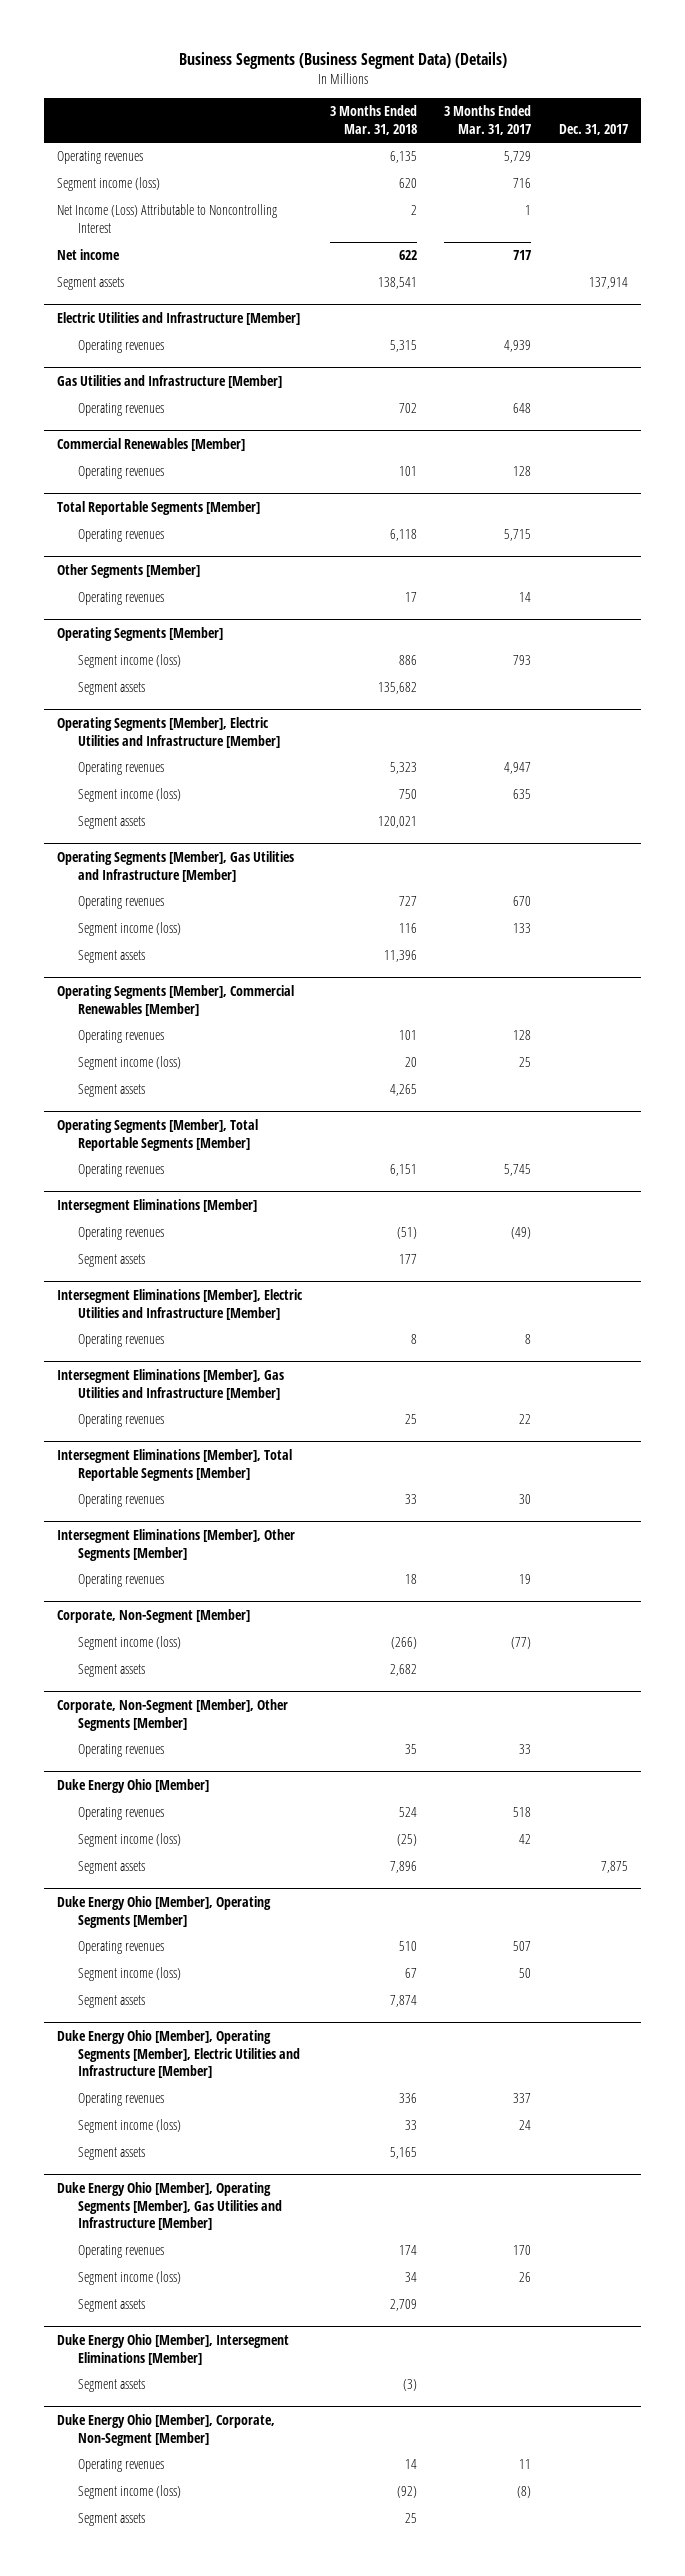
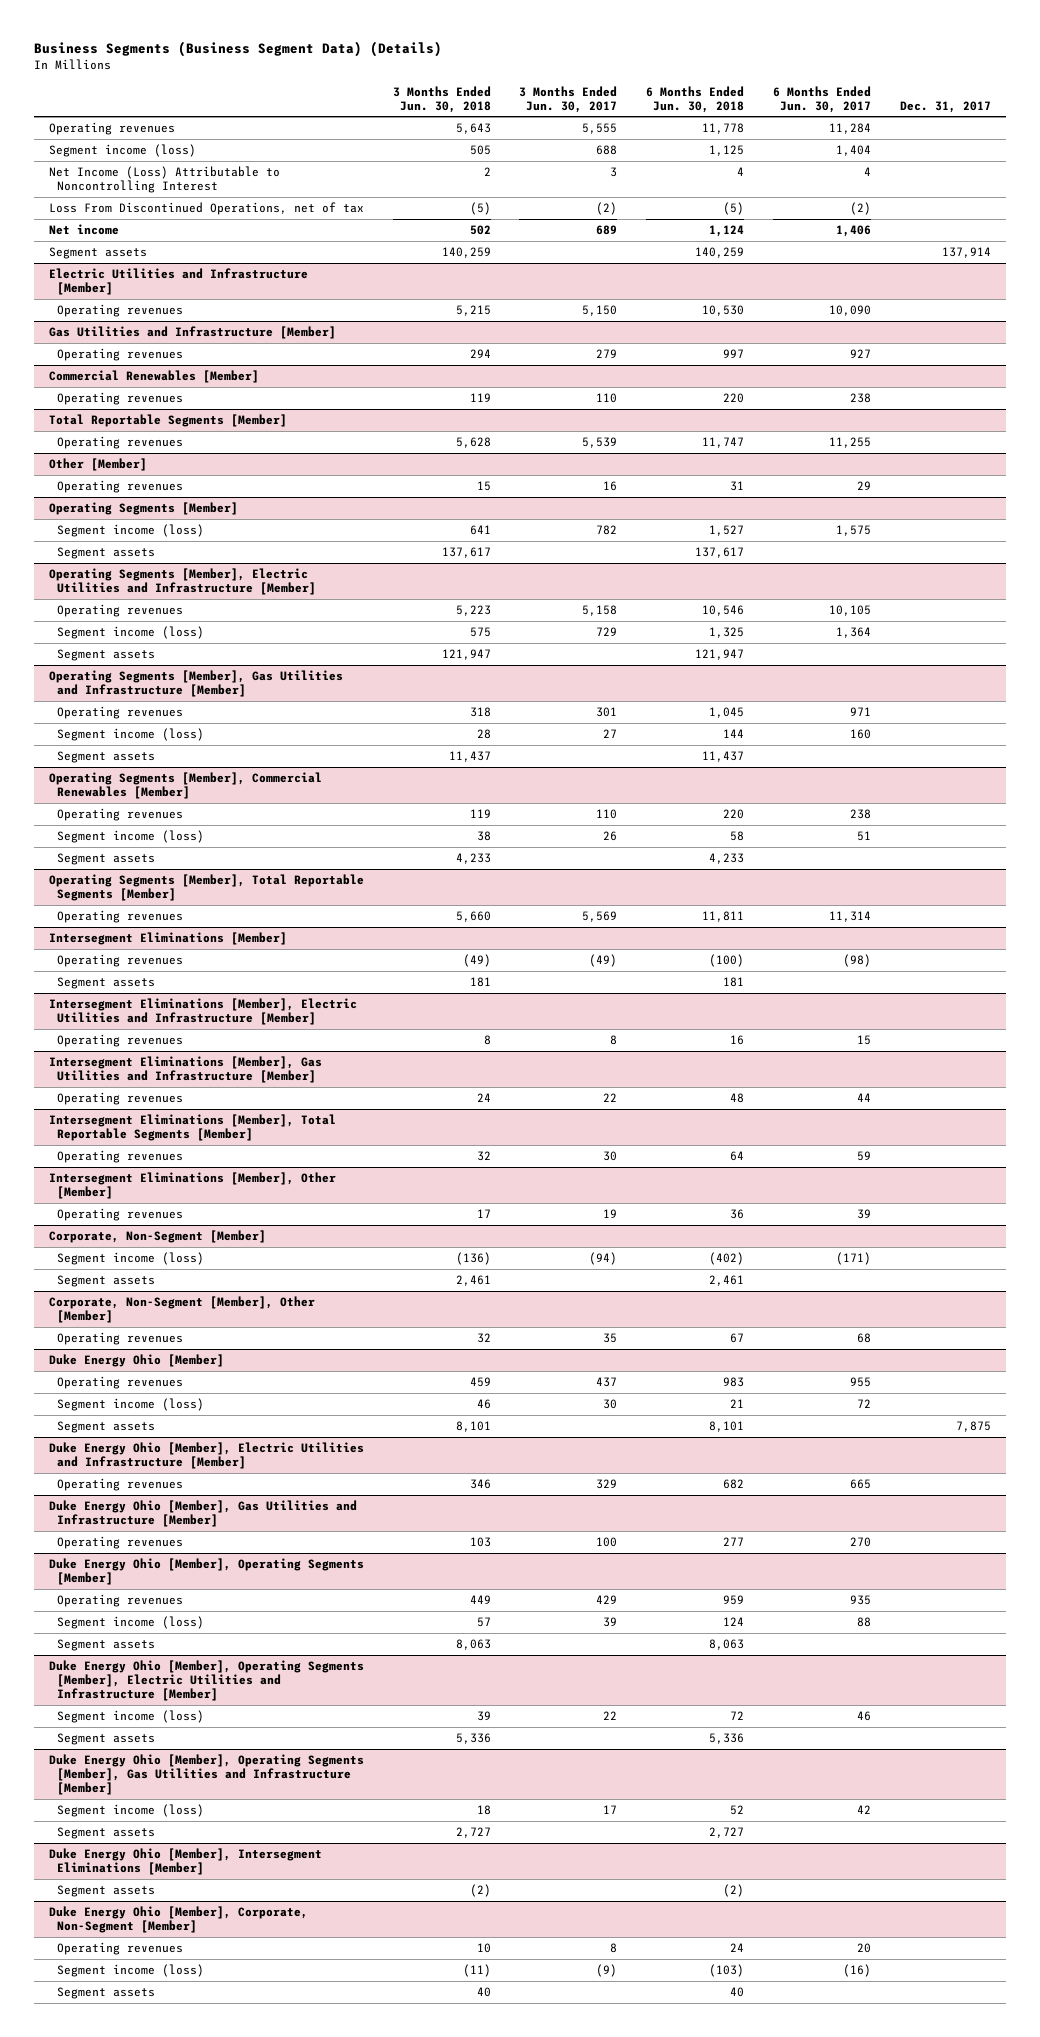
[329,105,417,135] 3 Months Ended Mar. 31, 2018 -> none
[444,105,532,135] 3 Months Ended Mar. 31, 2017 -> none
none -> [392,85,491,113] 3 Months Ended Jun. 30, 2018
none -> [519,85,618,113] 3 Months Ended Jun. 30, 2017
none -> [646,85,745,113] 6 Months Ended Jun. 30, 2018
none -> [773,85,872,113] 6 Months Ended Jun. 30, 2017
none -> [48,202,364,216] Loss From Discontinued Operations, net of tax
[57,564,201,579] Other Segments [Member] -> [48,458,147,472] Other [Member]
[57,1529,296,1561] Intersegment Eliminations [Member], Other Segments [Member] -> [48,1172,336,1200] Intersegment Eliminations [Member], Other [Member]
[57,1699,289,1731] Corporate, Non-Segment [Member], Other Segments [Member] -> [48,1296,315,1324] Corporate, Non-Segment [Member], Other [Member]
none -> [48,1442,364,1470] Duke Energy Ohio [Member], Electric Utilities and Infrastructure [Member]
none -> [57,1478,184,1492] Operating revenues
none -> [48,1500,357,1528] Duke Energy Ohio [Member], Gas Utilities and Infrastructure [Member]
none -> [57,1536,184,1550] Operating revenues
[78,2093,165,2107] Operating revenues -> none
[78,2245,165,2259] Operating revenues -> none

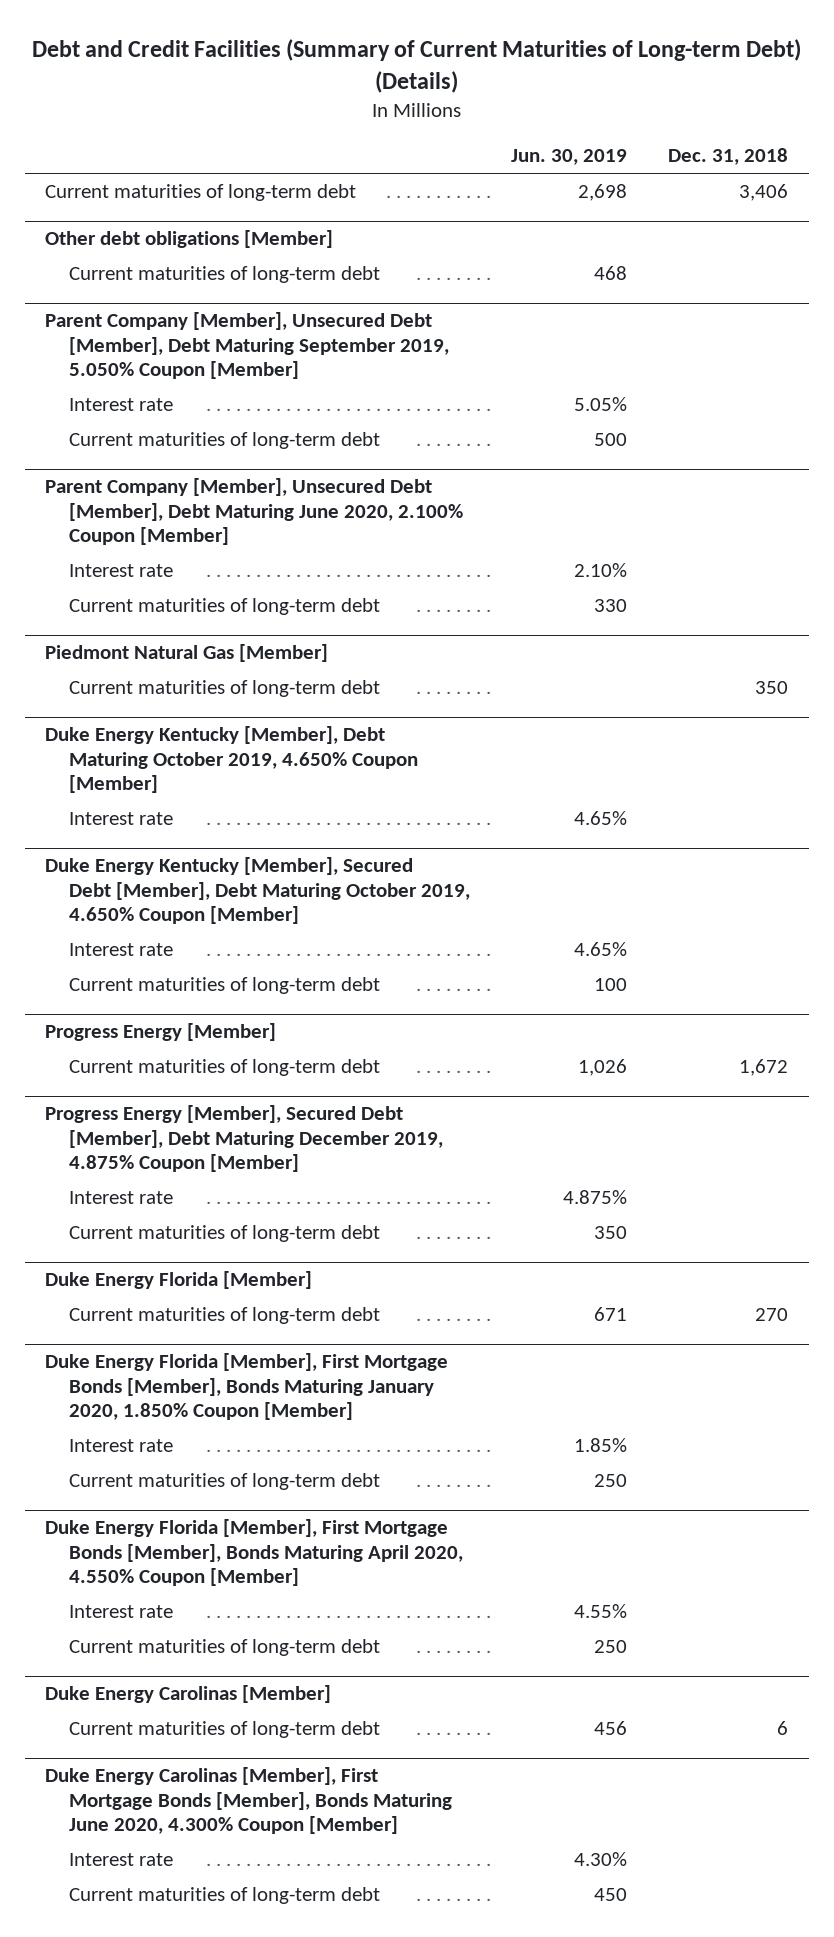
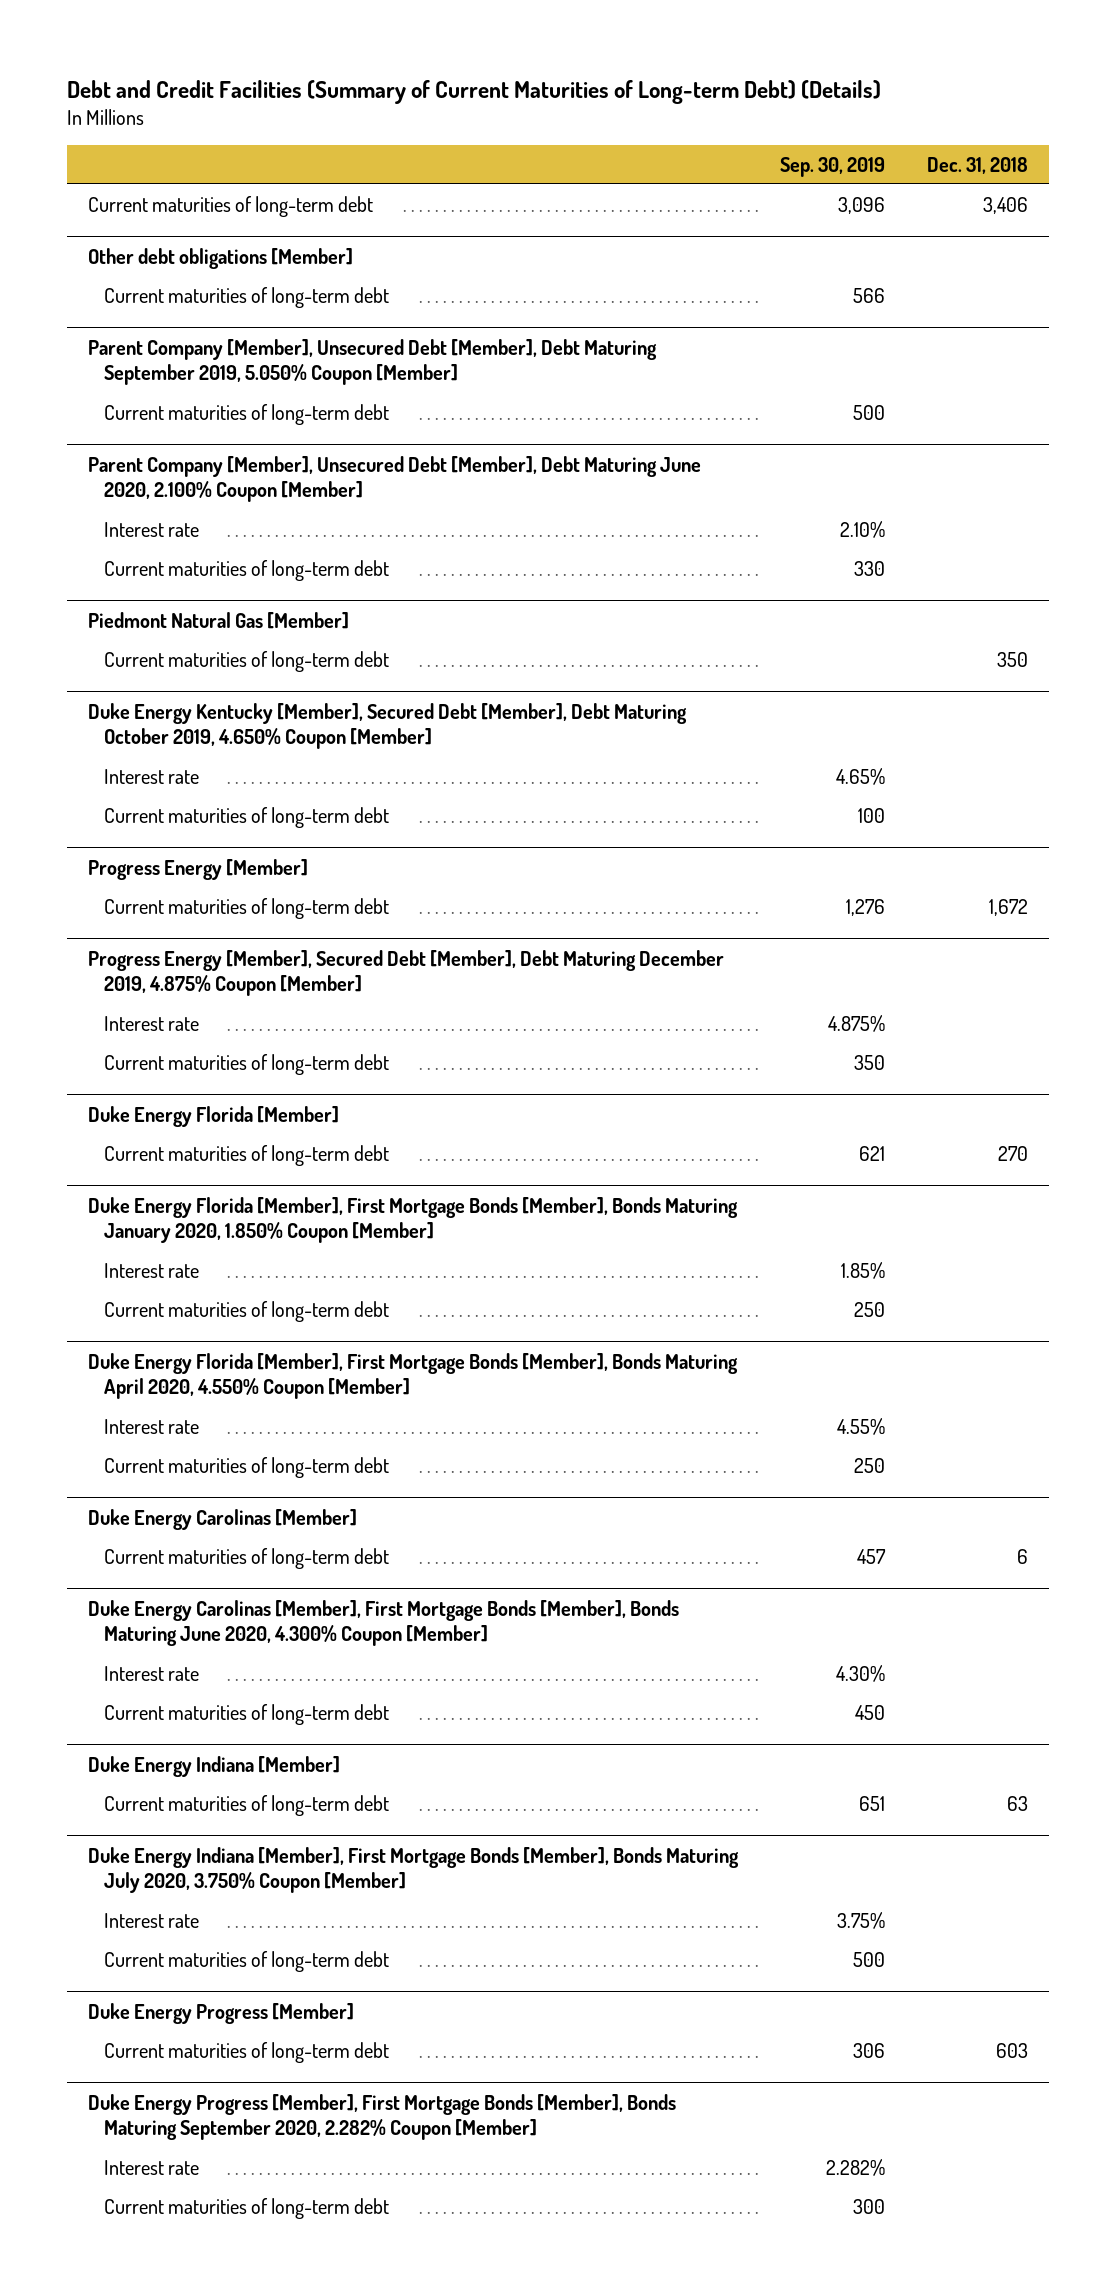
[511,149,628,166] Jun. 30, 2019 -> none
none -> [779,156,885,177] Sep. 30, 2019
[69,398,174,412] Interest rate -> none
[45,726,419,794] Duke Energy Kentucky [Member], Debt Maturing October 2019, 4.650% Coupon [Member] -> none
[69,812,174,826] Interest rate -> none
none -> [88,1755,341,1777] Duke Energy Indiana [Member]
none -> [103,1794,389,1816] Current maturities of long-term debt
none -> [88,1846,740,1894] Duke Energy Indiana [Member], First Mortgage Bonds [Member], Bonds Maturing July 2020, 3.750% Coupon [Member]
none -> [103,1912,199,1928] Interest rate
none -> [103,1950,389,1972] Current maturities of long-term debt
none -> [88,2002,355,2024] Duke Energy Progress [Member]
none -> [103,2041,389,2063] Current maturities of long-term debt
none -> [88,2093,677,2141] Duke Energy Progress [Member], First Mortgage Bonds [Member], Bonds Maturing September 2020, 2.282% Coupon [Member]
none -> [103,2159,199,2175] Interest rate
none -> [103,2197,389,2219] Current maturities of long-term debt

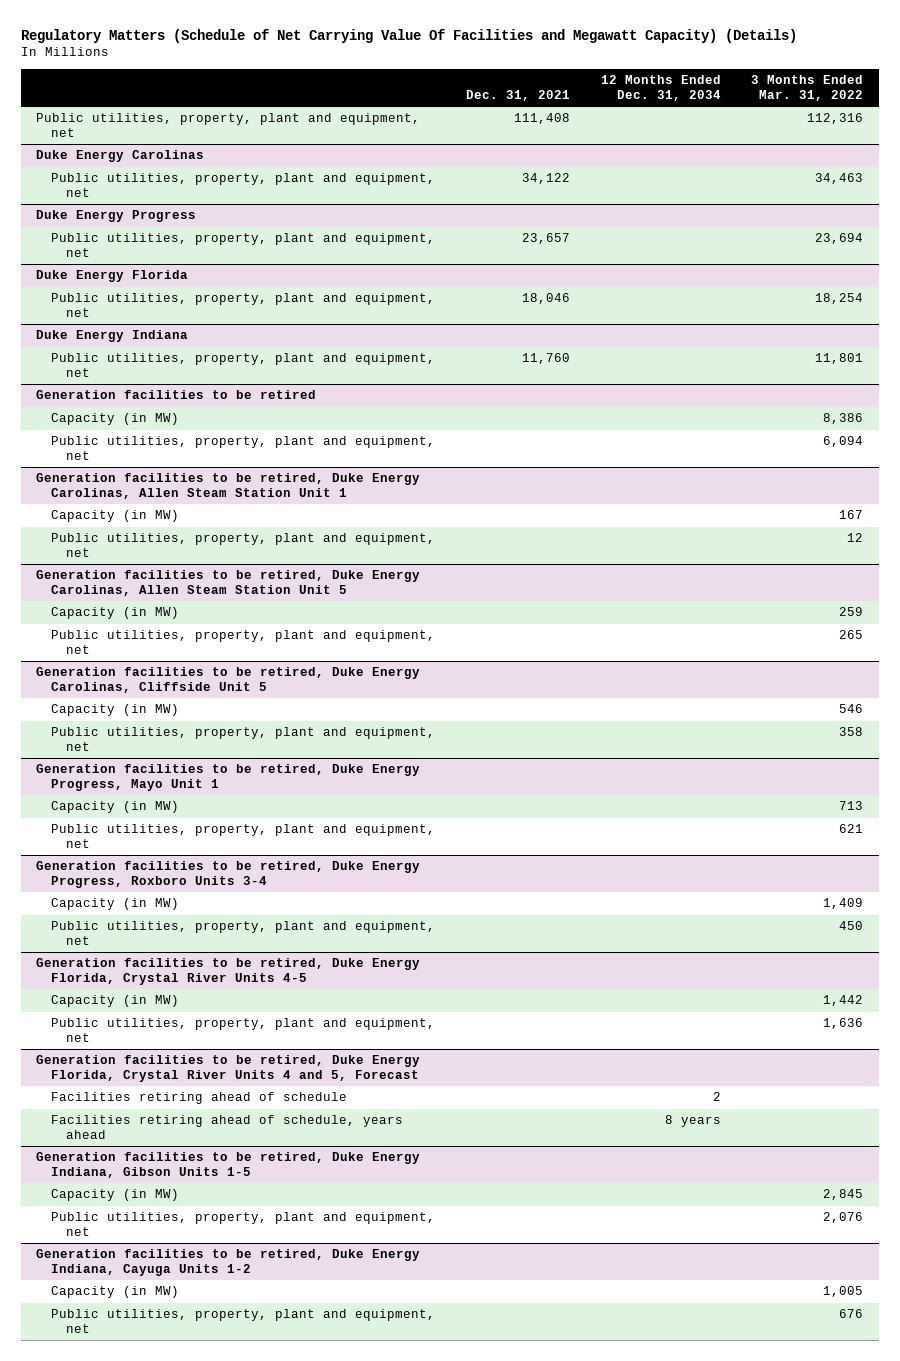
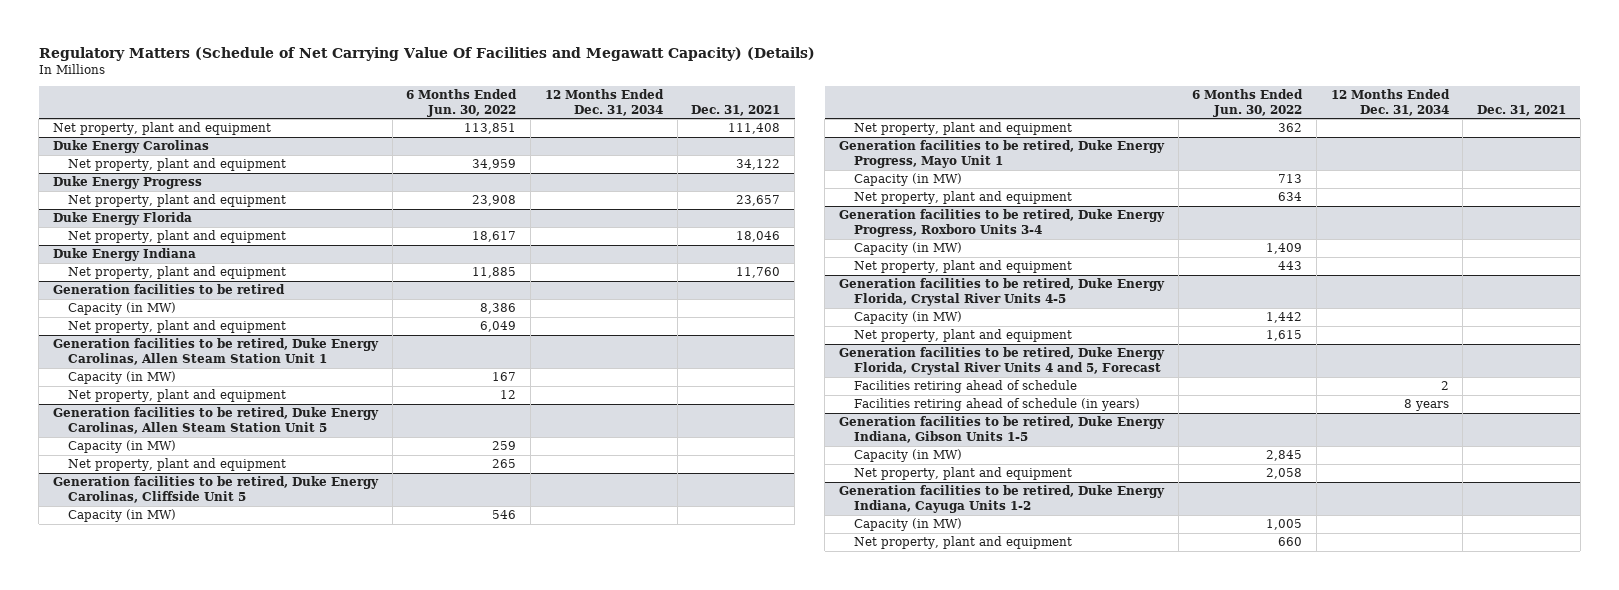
[751,74,864,101] 3 Months Ended Mar. 31, 2022 -> none
none -> [406,89,518,117] 6 Months Ended Jun. 30, 2022
[36,113,421,138] Public utilities, property, plant and equipment, net -> [53,122,272,136] Net property, plant and equipment
[50,173,435,198] Public utilities, property, plant and equipment, net -> [68,158,287,172] Net property, plant and equipment
[50,233,435,258] Public utilities, property, plant and equipment, net -> [68,194,287,208] Net property, plant and equipment
[50,293,435,318] Public utilities, property, plant and equipment, net -> [68,230,287,244] Net property, plant and equipment
[50,353,435,378] Public utilities, property, plant and equipment, net -> [68,266,287,280] Net property, plant and equipment
[50,436,435,461] Public utilities, property, plant and equipment, net -> [68,320,287,334] Net property, plant and equipment
[50,533,435,558] Public utilities, property, plant and equipment, net -> [68,389,287,403] Net property, plant and equipment
[50,630,435,655] Public utilities, property, plant and equipment, net -> [68,458,287,472] Net property, plant and equipment
[50,727,435,752] Public utilities, property, plant and equipment, net -> [854,122,1073,136] Net property, plant and equipment
[50,824,435,849] Public utilities, property, plant and equipment, net -> [854,191,1073,205] Net property, plant and equipment
[50,921,435,946] Public utilities, property, plant and equipment, net -> [854,260,1073,274] Net property, plant and equipment
[50,1018,435,1043] Public utilities, property, plant and equipment, net -> [854,329,1073,343] Net property, plant and equipment
[50,1115,403,1140] Facilities retiring ahead of schedule, years ahead -> [854,398,1141,412] Facilities retiring ahead of schedule (in years)
[50,1212,435,1237] Public utilities, property, plant and equipment, net -> [854,467,1073,481] Net property, plant and equipment
[50,1309,435,1334] Public utilities, property, plant and equipment, net -> [854,536,1073,550] Net property, plant and equipment

